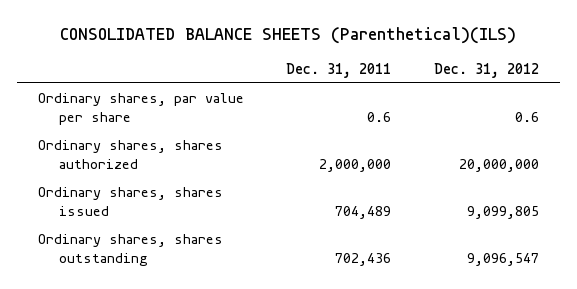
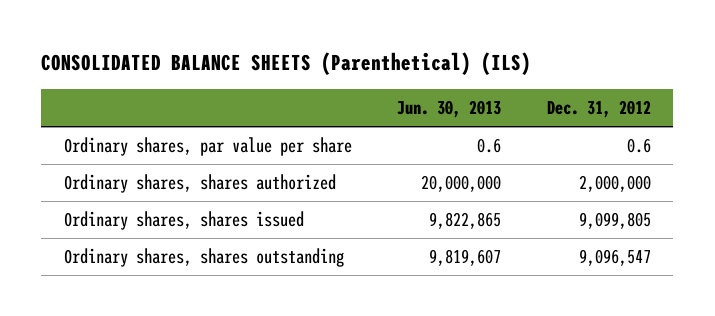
[60,26,517,44] CONSOLIDATED BALANCE SHEETS (Parenthetical)(ILS) -> [41,52,532,76] CONSOLIDATED BALANCE SHEETS (Parenthetical) (ILS)
[286,62,392,78] Dec. 31, 2011 -> none
none -> [397,100,502,119] Jun. 30, 2013
[458,158,539,172] 20,000,000 -> [578,175,651,193] 2,000,000

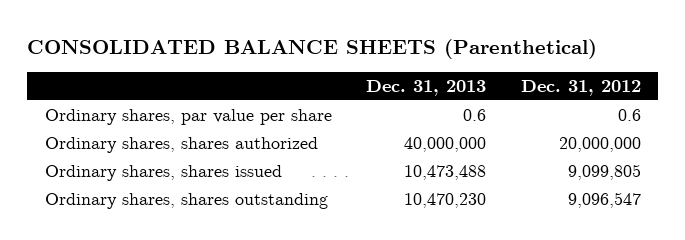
[41,52,532,76] CONSOLIDATED BALANCE SHEETS (Parenthetical) (ILS) -> [27,39,598,60] CONSOLIDATED BALANCE SHEETS (Parenthetical)
[397,100,502,119] Jun. 30, 2013 -> none
none -> [366,79,487,96] Dec. 31, 2013
[578,175,651,193] 2,000,000 -> [558,137,641,153] 20,000,000

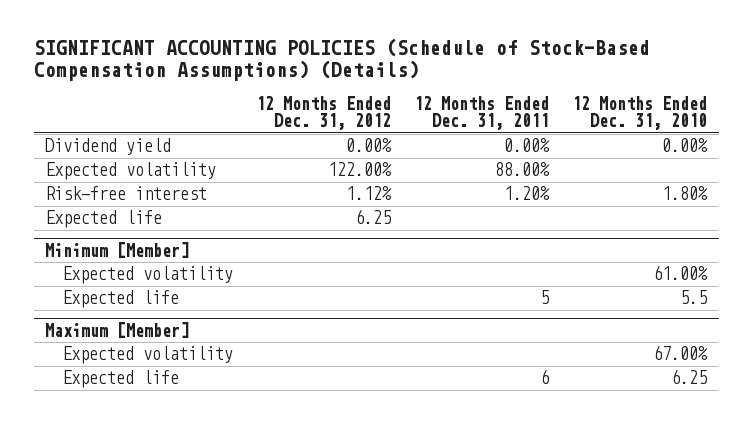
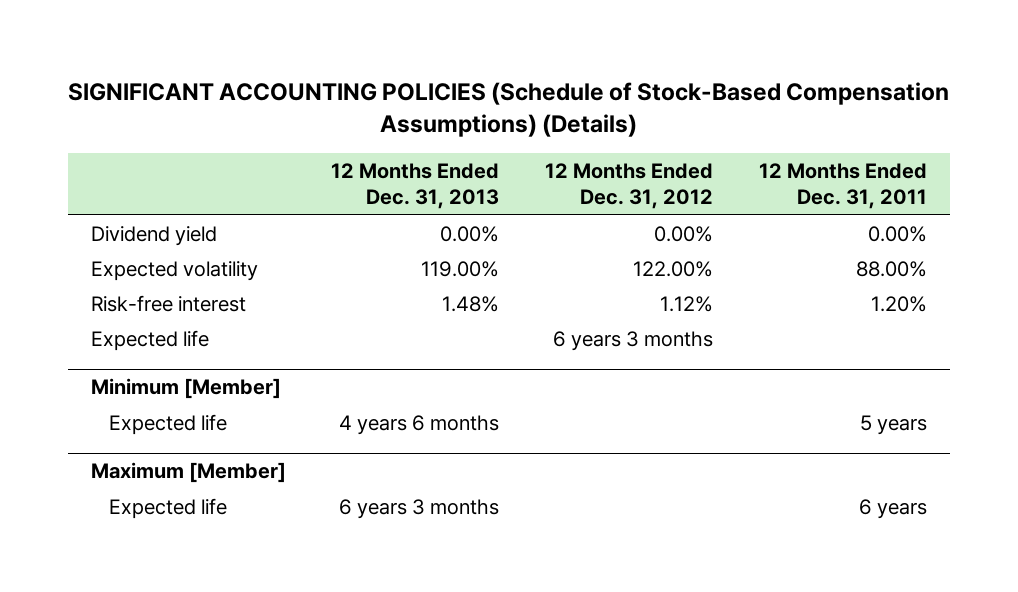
[572,95,708,131] 12 Months Ended Dec. 31, 2010 -> none
none -> [331,162,500,210] 12 Months Ended Dec. 31, 2013
[354,209,391,225] 6.25 -> [553,331,714,352] 6 years 3 months
[61,266,233,285] Expected volatility -> none
[540,290,550,305] 5 -> [859,415,927,436] 5 years
[61,346,233,365] Expected volatility -> none
[540,369,550,385] 6 -> [858,499,927,520] 6 years

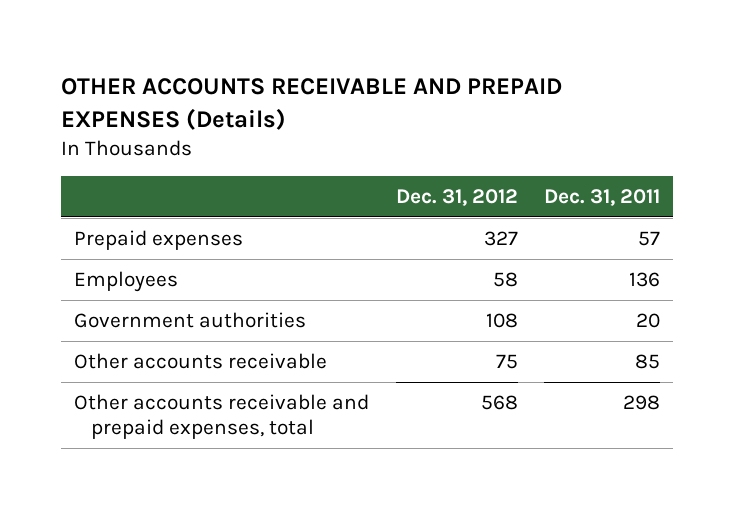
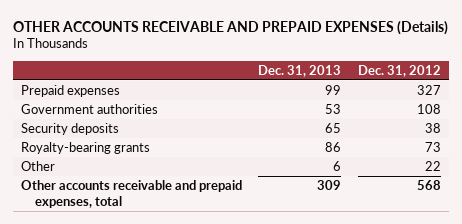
[543,188,660,206] Dec. 31, 2011 -> none
none -> [258,64,342,77] Dec. 31, 2013
[74,271,179,293] Employees -> none
none -> [20,123,119,136] Security deposits
none -> [20,142,150,155] Royalty-bearing grants
[74,353,328,370] Other accounts receivable -> [20,161,55,172] Other
[495,354,518,370] 75 -> [425,161,442,172] 22

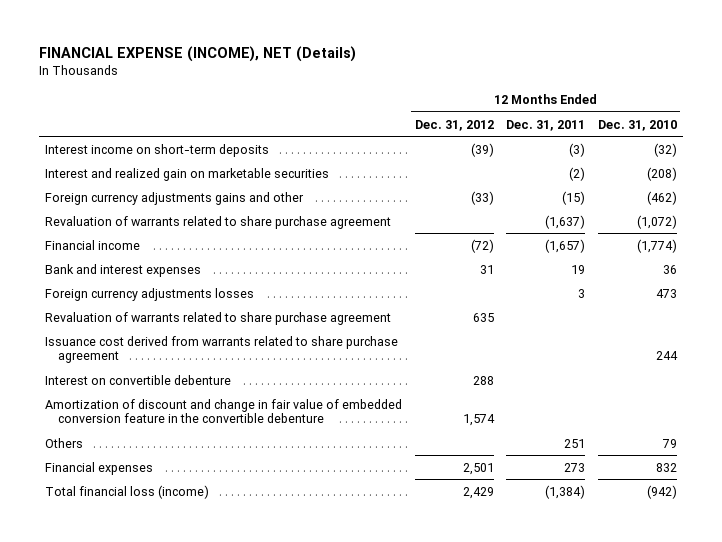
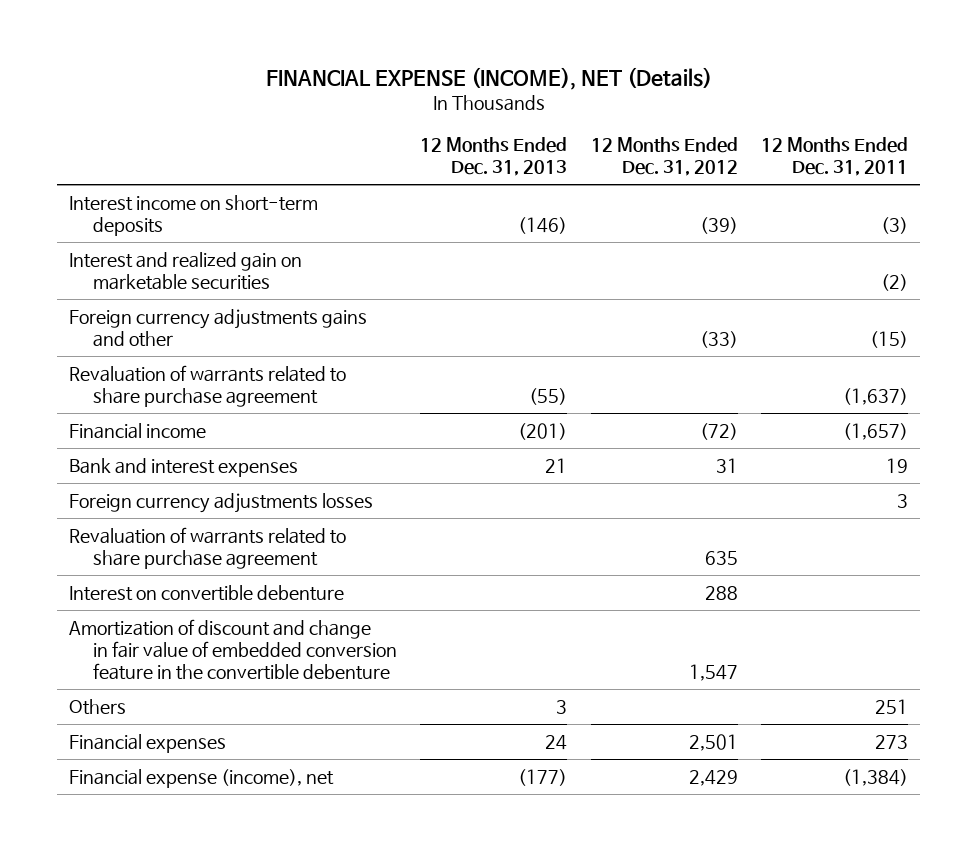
[597,119,677,131] Dec. 31, 2010 -> none
none -> [420,137,568,177] 12 Months Ended Dec. 31, 2013
[44,335,398,364] Issuance cost derived from warrants related to share purchase agreement -> none
[462,414,495,427] 1,574 -> [688,664,738,682] 1,547
[44,484,209,499] Total financial loss (income) -> [69,768,335,788] Financial expense (income), net

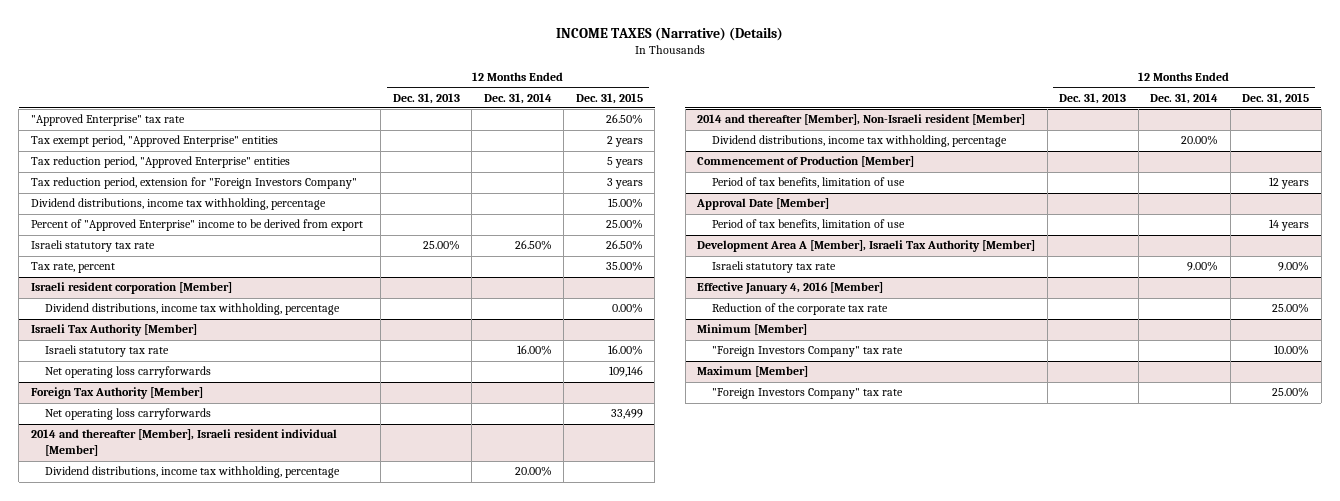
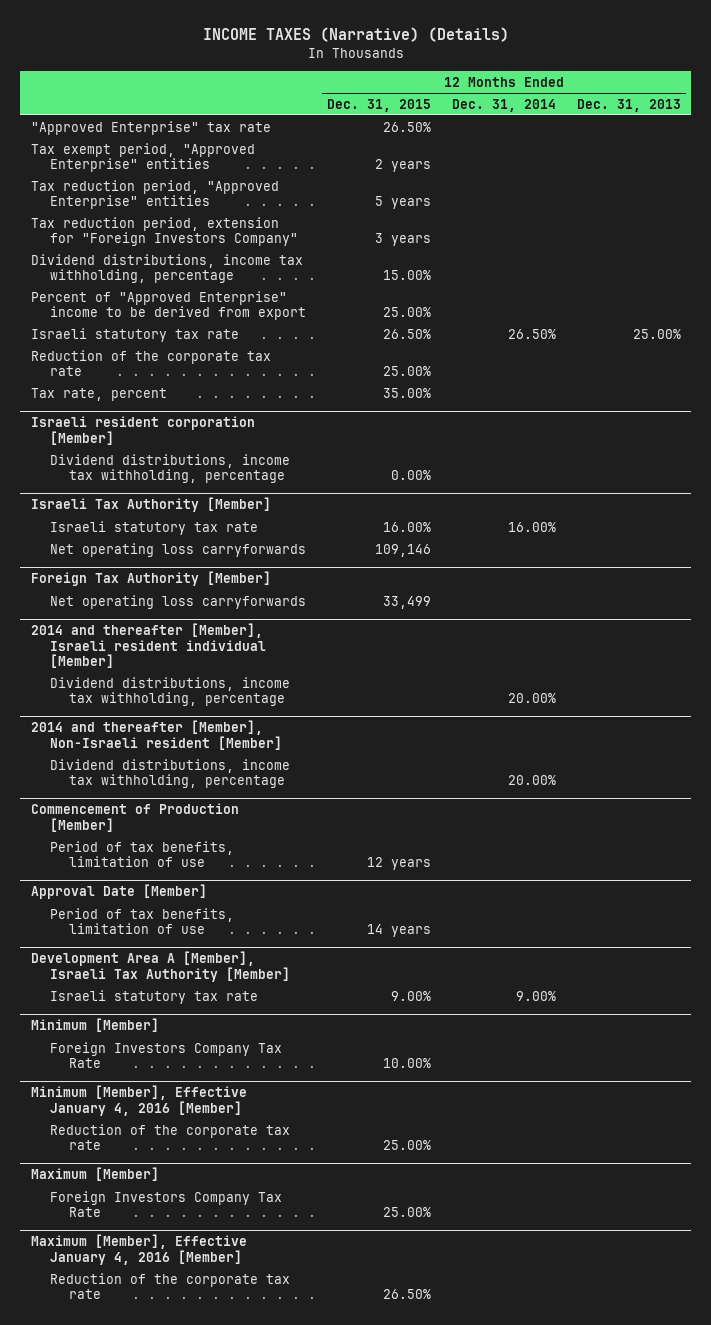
none -> [30,349,271,376] Reduction of the corporate tax rate
[697,282,884,295] Effective January 4, 2016 [Member] -> none
[711,303,888,316] Reduction of the corporate tax rate -> none
[711,346,903,358] "Foreign Investors Company" tax rate -> [49,1041,282,1068] Foreign Investors Company Tax Rate
none -> [30,1085,247,1116] Minimum [Member], Effective January 4, 2016 [Member]
none -> [49,1123,290,1150] Reduction of the corporate tax rate
[711,388,903,400] "Foreign Investors Company" tax rate -> [49,1190,282,1217] Foreign Investors Company Tax Rate
none -> [30,1234,247,1265] Maximum [Member], Effective January 4, 2016 [Member]
none -> [49,1272,290,1299] Reduction of the corporate tax rate

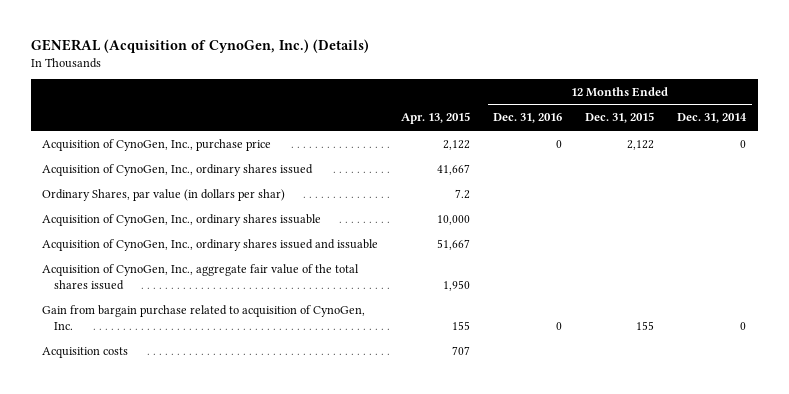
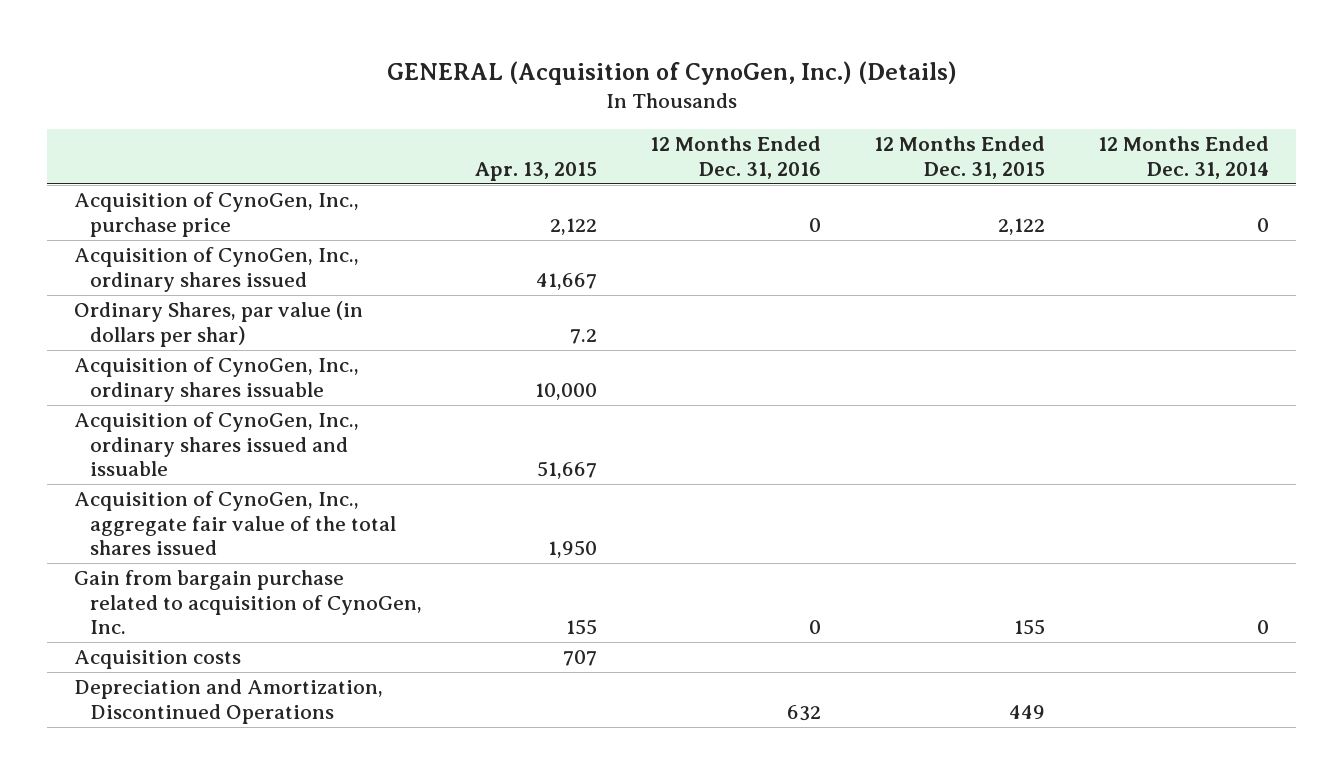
none -> [73,679,383,724] Depreciation and Amortization, Discontinued Operations

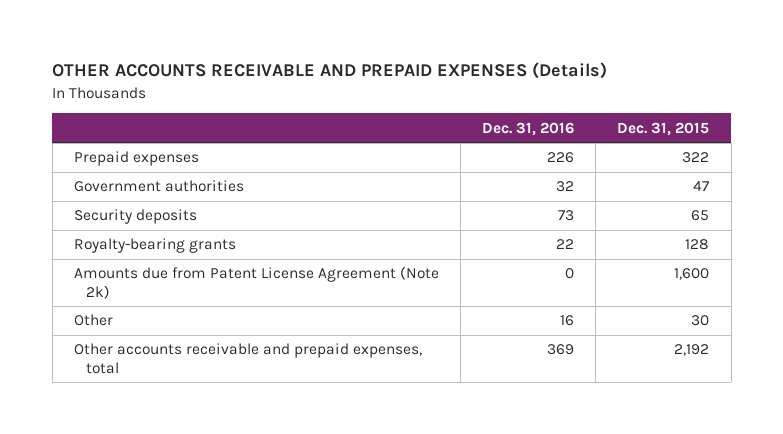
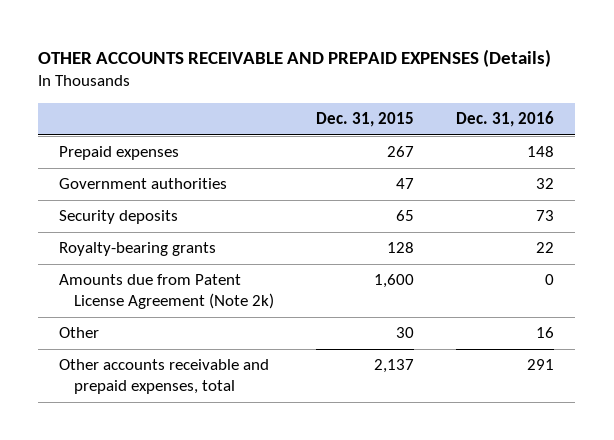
[547,152,575,164] 226 -> [527,146,555,158] 148
[682,152,710,164] 322 -> [387,146,415,158] 267
[547,344,575,356] 369 -> [527,359,555,371] 291
[674,344,710,357] 2,192 -> [374,359,415,374] 2,137

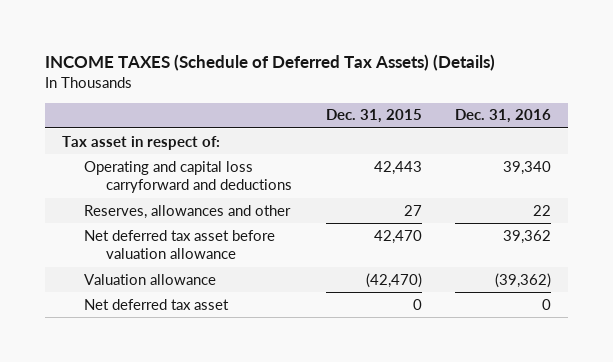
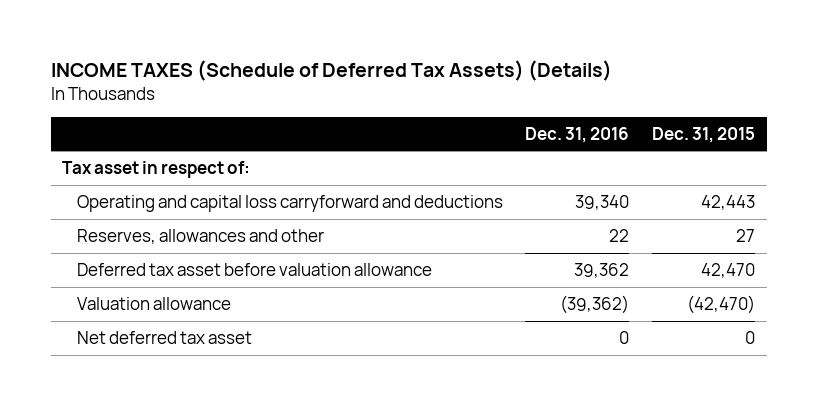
[83,229,275,260] Net deferred tax asset before valuation allowance -> [76,262,432,276] Deferred tax asset before valuation allowance

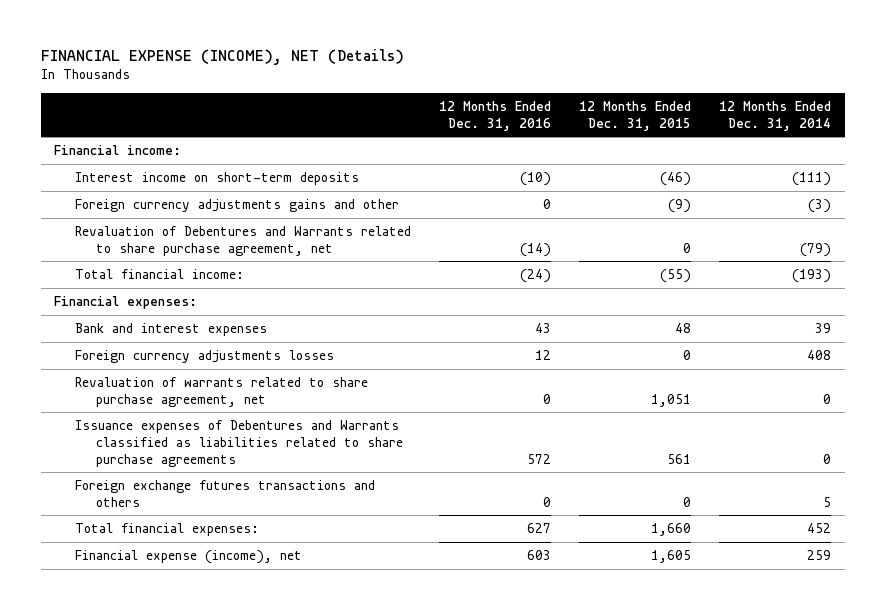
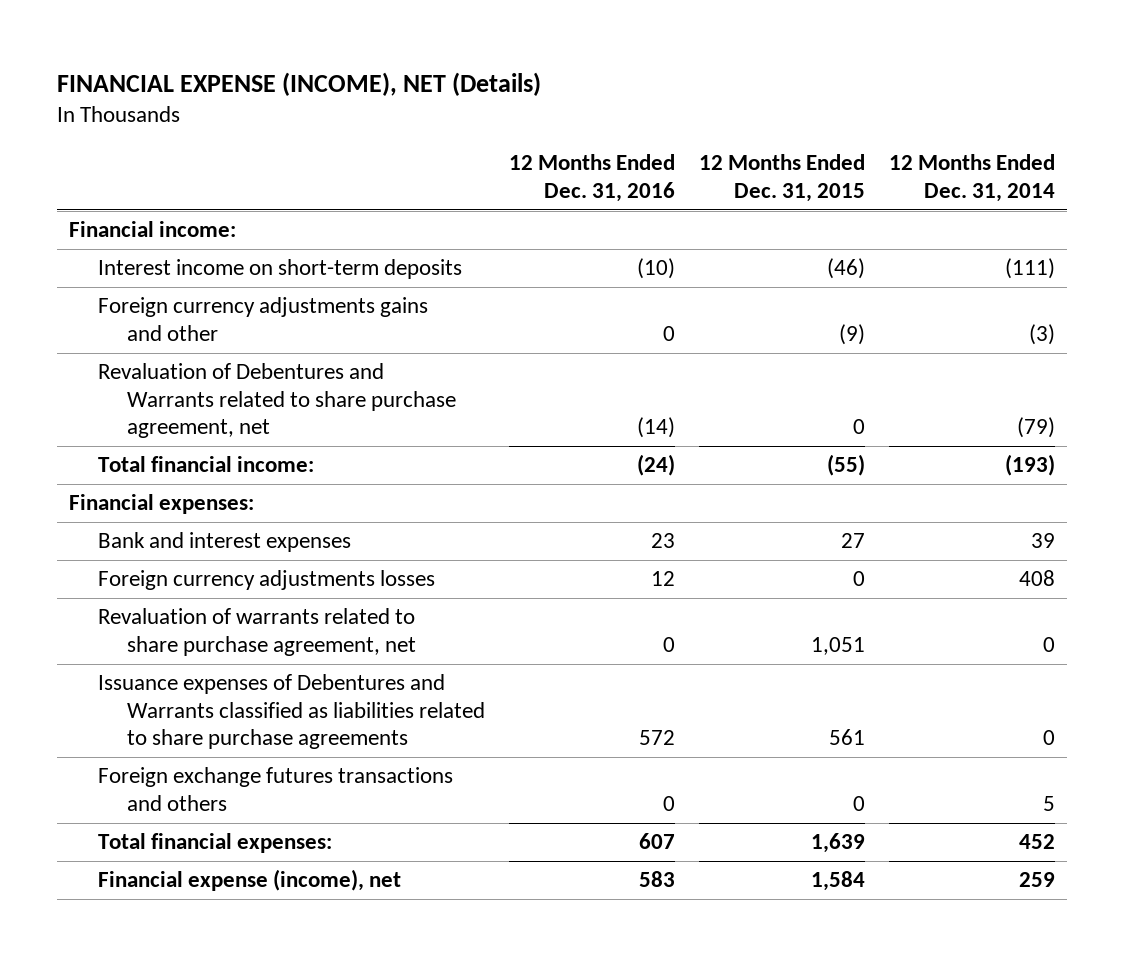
[535,322,552,333] 43 -> [650,533,675,549] 23
[674,322,691,333] 48 -> [840,533,865,549] 27
[527,522,552,533] 627 -> [638,833,675,850] 607
[650,522,691,536] 1,660 -> [810,833,865,854] 1,639
[527,549,552,560] 603 -> [638,871,675,888] 583
[650,549,691,563] 1,605 -> [810,871,865,892] 1,584

